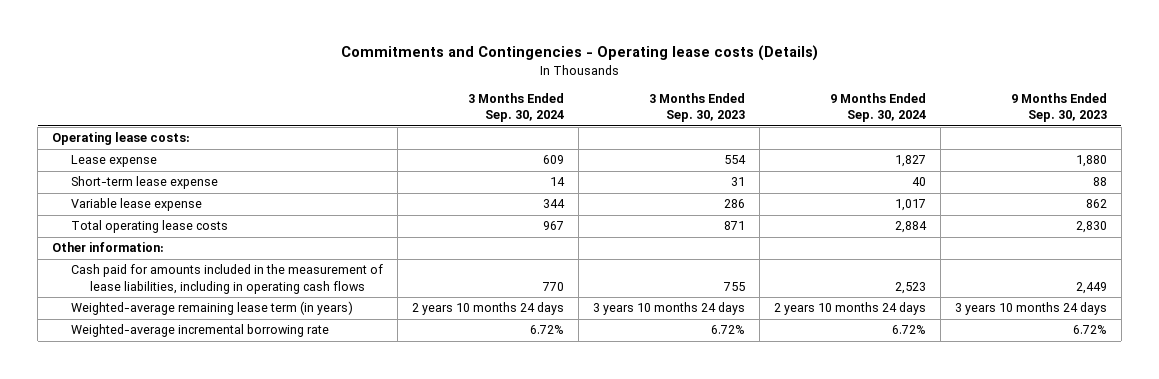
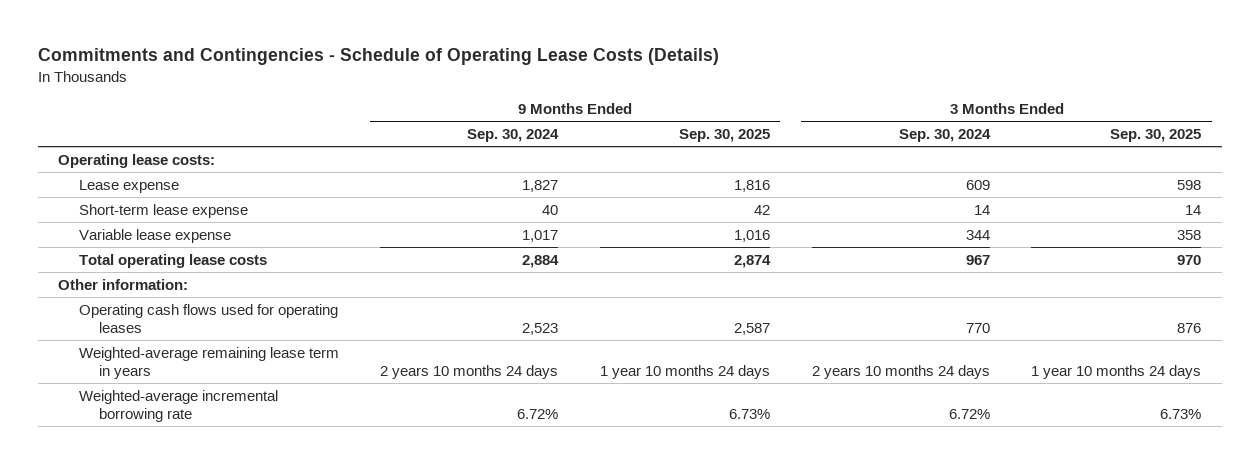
[340,45,818,62] Commitments and Contingencies - Operating lease costs (Details) -> [37,48,719,66] Commitments and Contingencies - Schedule of Operating Lease Costs (Details)
[648,92,745,123] 3 Months Ended Sep. 30, 2023 -> none
[1010,92,1107,123] 9 Months Ended Sep. 30, 2023 -> none
none -> [679,129,771,143] Sep. 30, 2025
none -> [1110,129,1202,143] Sep. 30, 2025
[71,264,384,294] Cash paid for amounts included in the measurement of lease liabilities, including in operating cash flows -> [78,303,338,334] Operating cash flows used for operating leases
[71,301,354,316] Weighted-average remaining lease term (in years) -> [78,346,339,380] Weighted-average remaining lease term in years

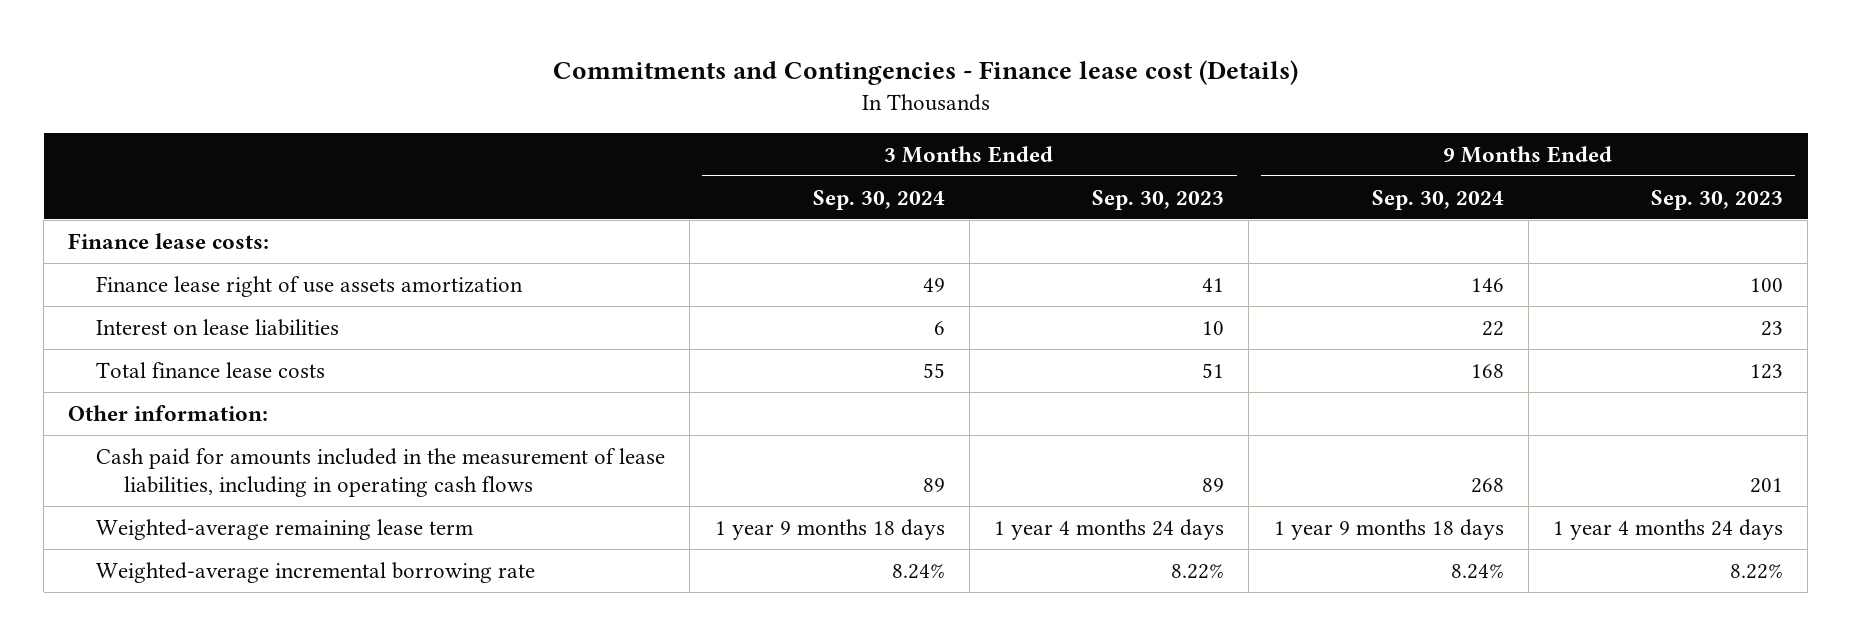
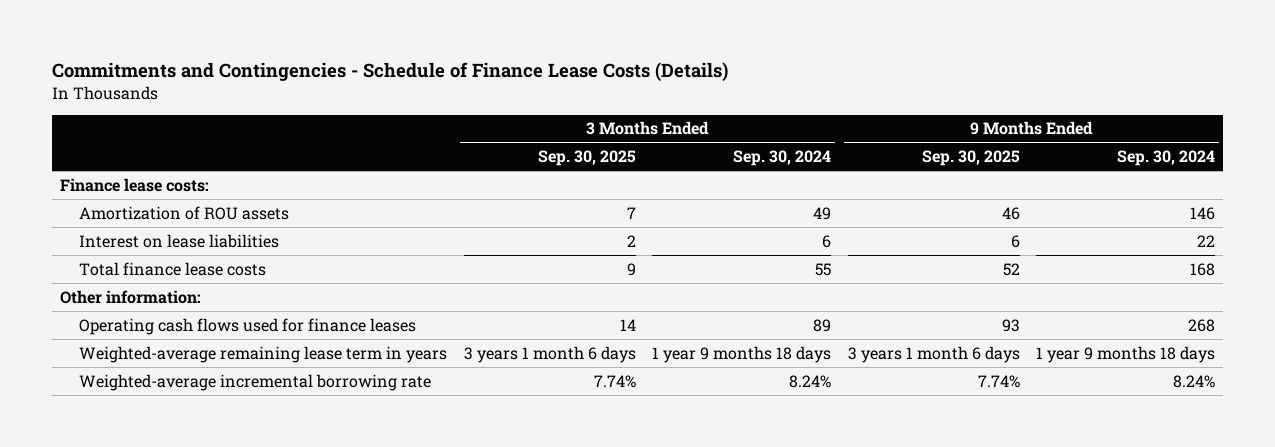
[552,60,1298,86] Commitments and Contingencies - Finance lease cost (Details) -> [51,61,728,82] Commitments and Contingencies - Schedule of Finance Lease Costs (Details)
[1092,189,1225,210] Sep. 30, 2023 -> none
[1651,189,1784,210] Sep. 30, 2023 -> none
none -> [537,150,636,167] Sep. 30, 2025
none -> [921,150,1020,167] Sep. 30, 2025
[96,275,524,297] Finance lease right of use assets amortization -> [79,205,290,220] Amortization of ROU assets
[96,447,666,498] Cash paid for amounts included in the measurement of lease liabilities, including in operating cash flows -> [79,317,417,335] Operating cash flows used for finance leases
[96,518,474,540] Weighted-average remaining lease term -> [79,345,448,363] Weighted-average remaining lease term in years

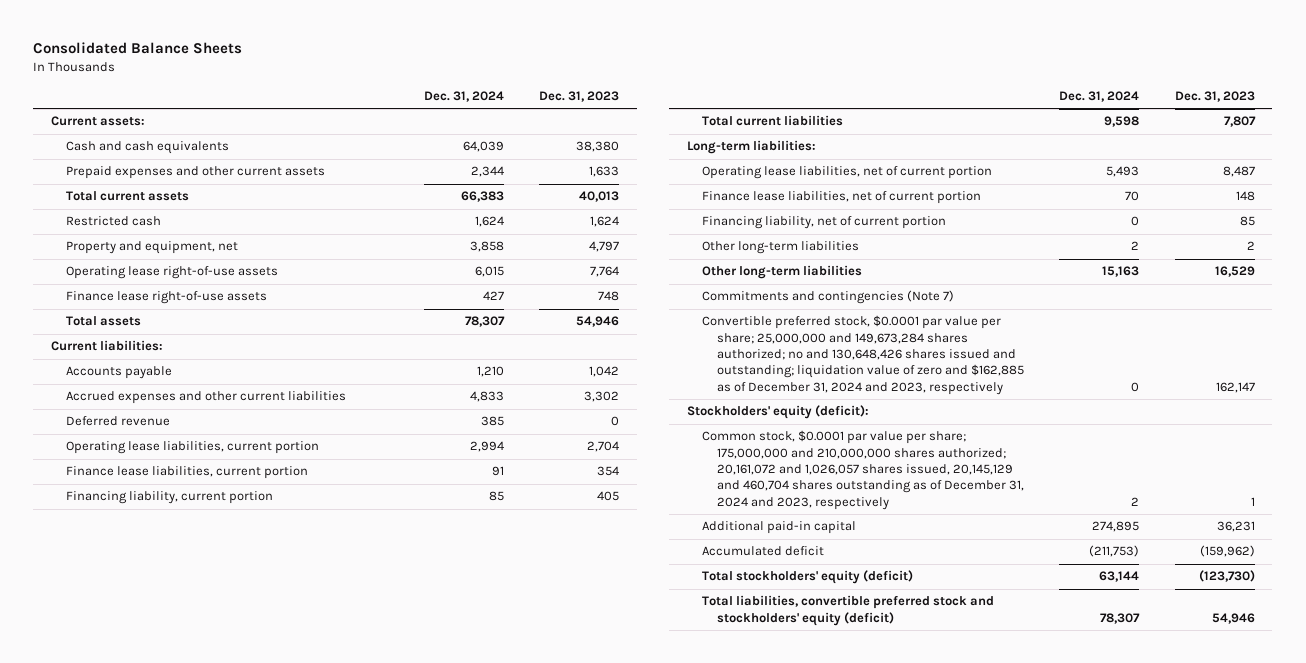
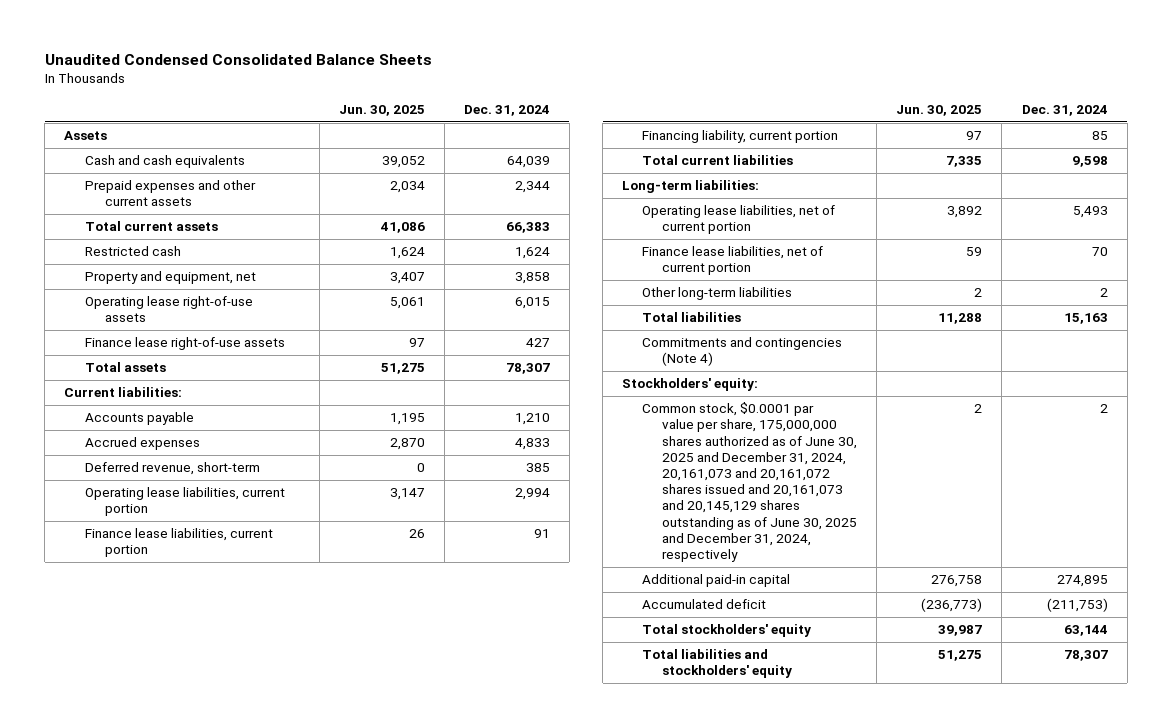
[33,42,243,55] Consolidated Balance Sheets -> [44,54,432,66] Unaudited Condensed Consolidated Balance Sheets
[538,91,619,103] Dec. 31, 2023 -> none
none -> [338,104,425,116] Jun. 30, 2025
[50,116,145,127] Current assets: -> [64,131,108,141] Assets
[66,391,347,405] Accrued expenses and other current liabilities -> [84,437,200,451] Accrued expenses
[66,416,171,427] Deferred revenue -> [84,462,260,476] Deferred revenue, short-term
[701,216,946,230] Financing liability, net of current portion -> none
[701,315,1025,395] Convertible preferred stock, $0.0001 par value per share; 25,000,000 and 149,673,284 shares authorized; no and 130,648,426 shares issued and outstanding; liquidation value of zero and $162,885 as of December 31, 2024 and 2023, respectively -> none
[701,265,862,280] Other long-term liabilities -> [642,312,742,323] Total liabilities
[701,290,954,305] Commitments and contingencies (Note 7) -> [642,337,843,367] Commitments and contingencies (Note 4)
[686,405,869,420] Stockholders' equity (deficit): -> [622,378,759,392] Stockholders' equity:
[701,430,1025,510] Common stock, $0.0001 par value per share; 175,000,000 and 210,000,000 shares authorized; 20,161,072 and 1,026,057 shares issued, 20,145,129 and 460,704 shares outstanding as of December 31, 2024 and 2023, respectively -> [642,402,858,562] Common stock, $0.0001 par value per share, 175,000,000 shares authorized as of June 30, 2025 and December 31, 2024, 20,161,073 and 20,161,072 shares issued and 20,161,073 and 20,145,129 shares outstanding as of June 30, 2025 and December 31, 2024, respectively
[701,570,913,585] Total stockholders' equity (deficit) -> [642,624,812,638] Total stockholders' equity
[701,595,994,626] Total liabilities, convertible preferred stock and stockholders' equity (deficit) -> [642,649,793,679] Total liabilities and stockholders' equity

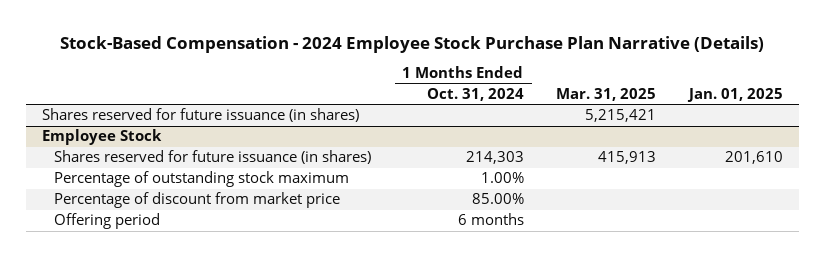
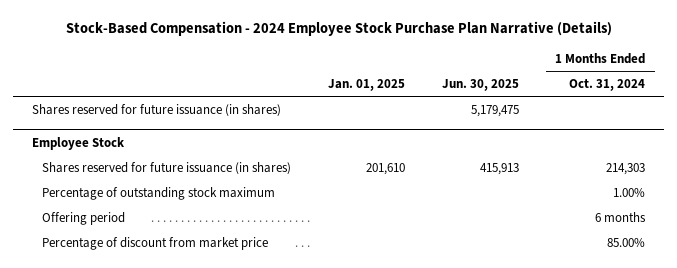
[556,88,657,102] Mar. 31, 2025 -> none
none -> [441,78,519,91] Jun. 30, 2025
[53,192,340,209] Percentage of discount from market price -> [42,236,269,250] Percentage of discount from market price

